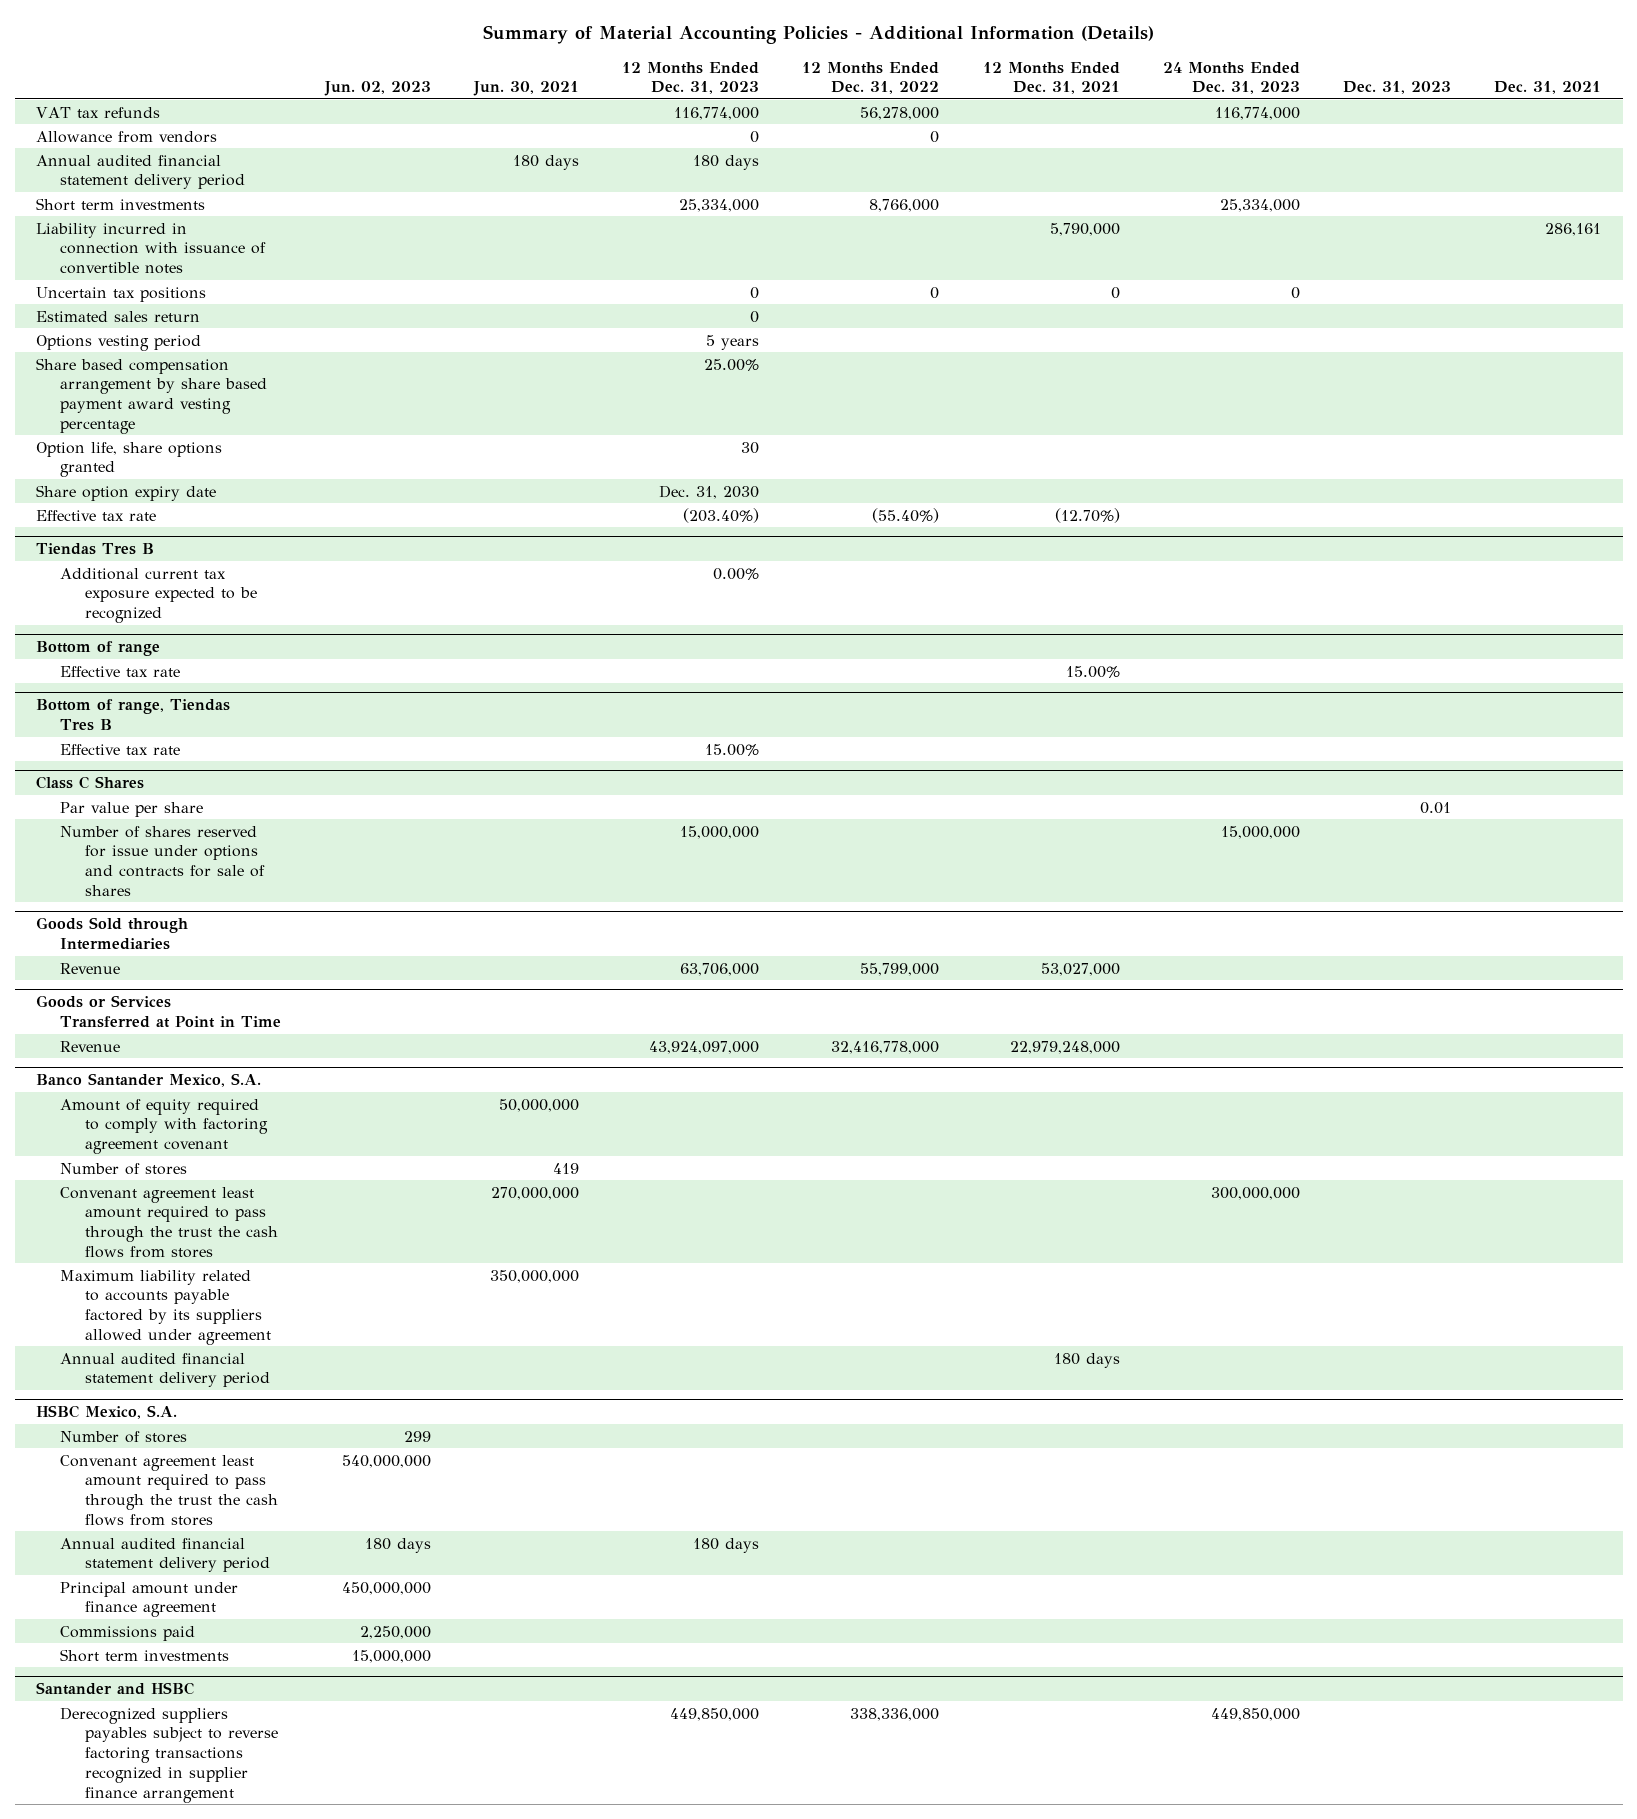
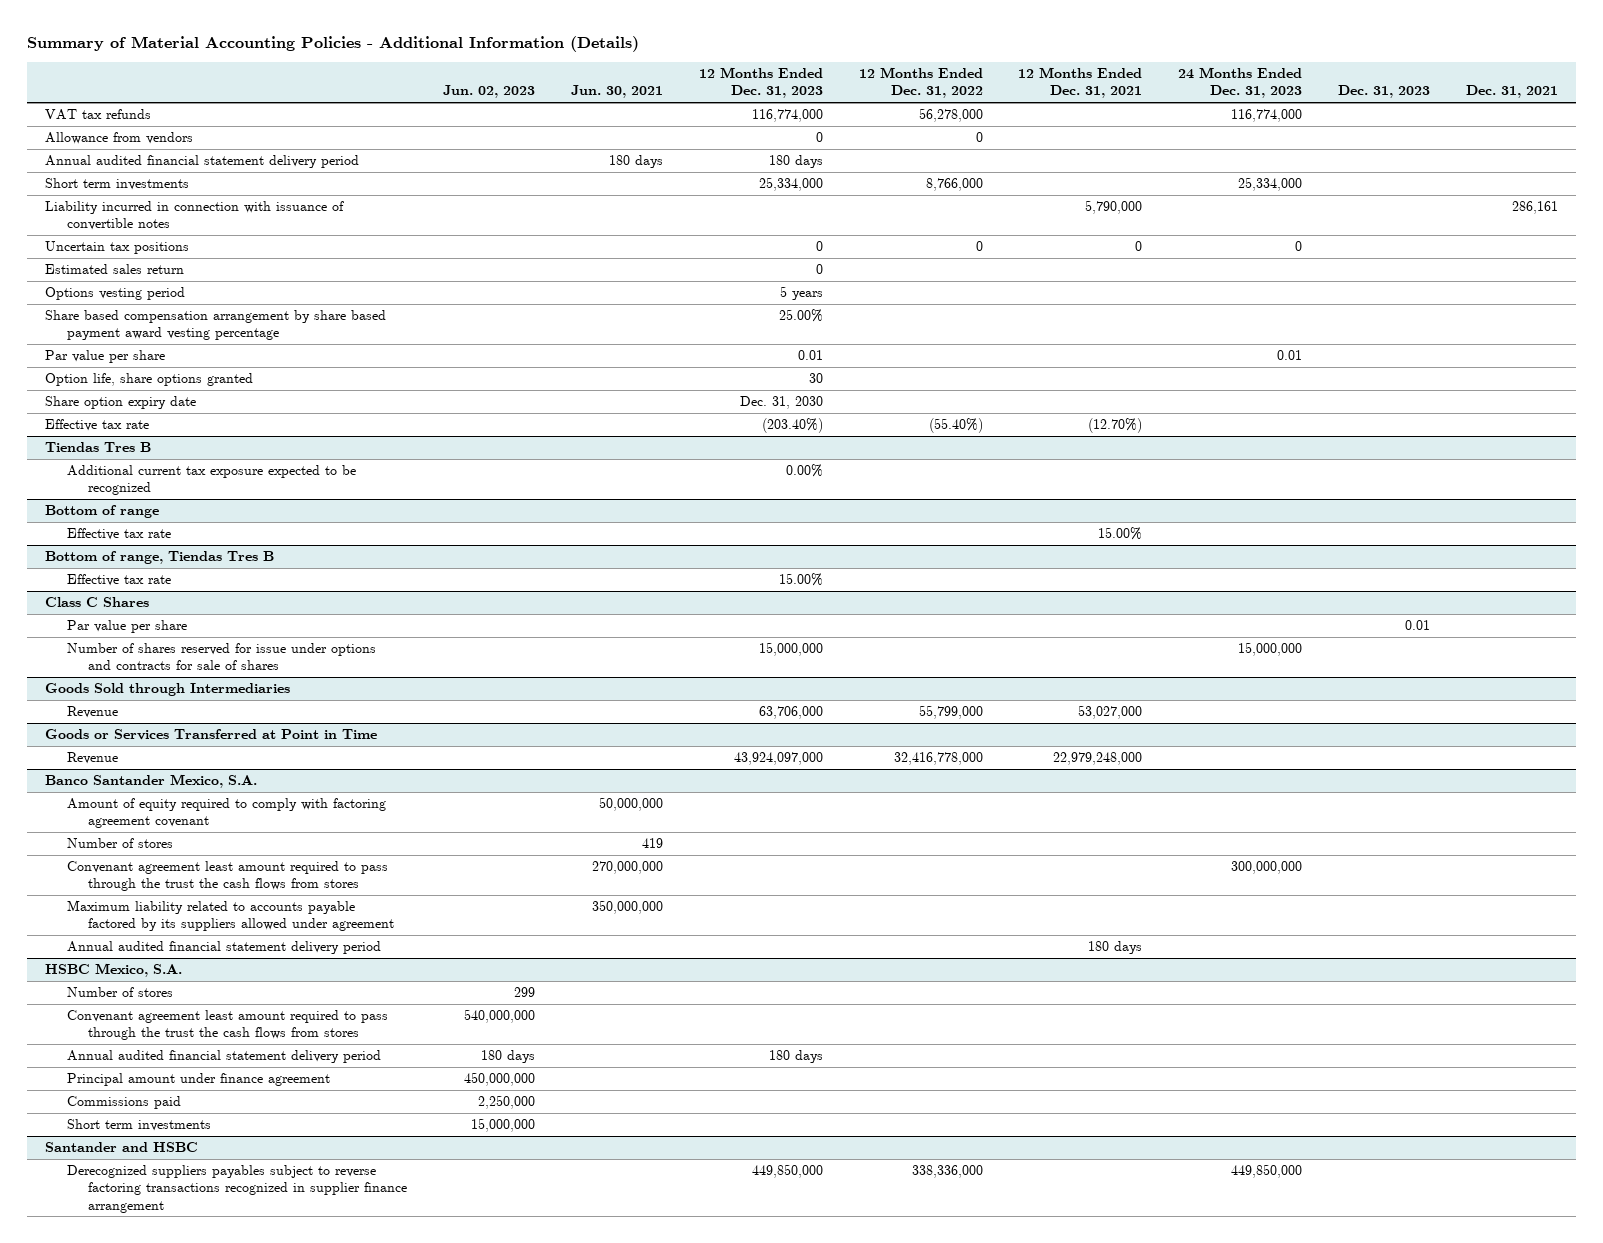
none -> [45,350,166,364] Par value per share

